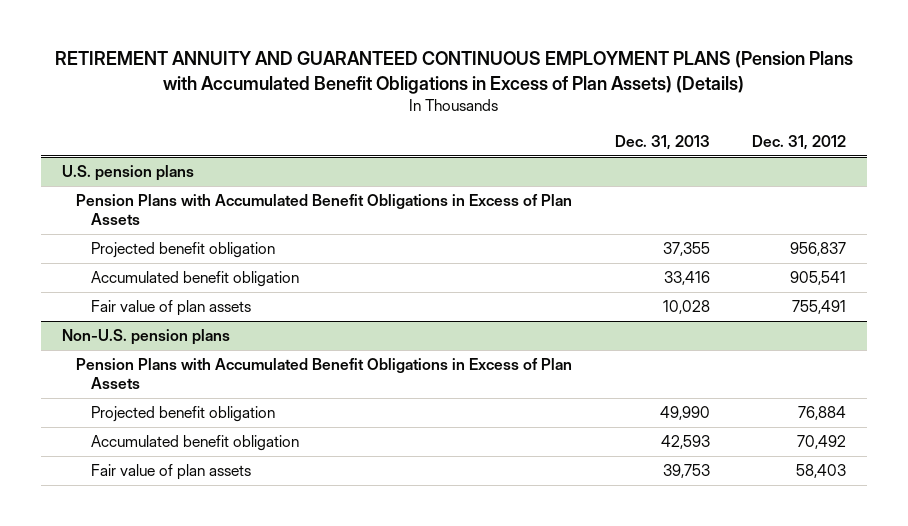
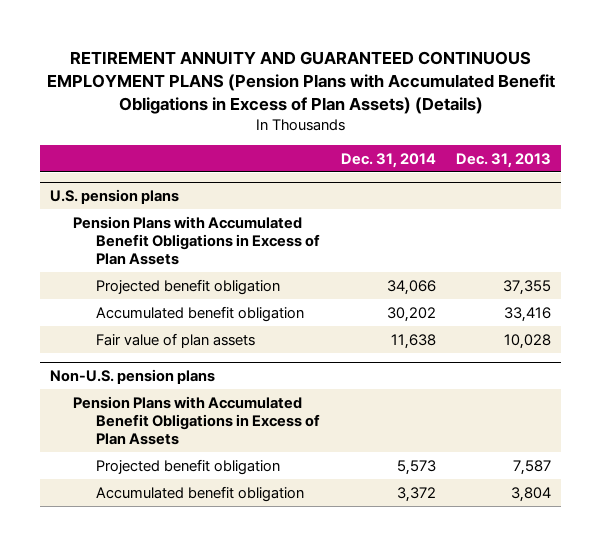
[751,134,846,150] Dec. 31, 2012 -> none
none -> [340,152,436,168] Dec. 31, 2014
[90,464,251,481] Fair value of plan assets -> none
[659,406,710,421] 49,990 -> [513,459,552,475] 7,587
[660,435,710,450] 42,593 -> [511,486,552,502] 3,804

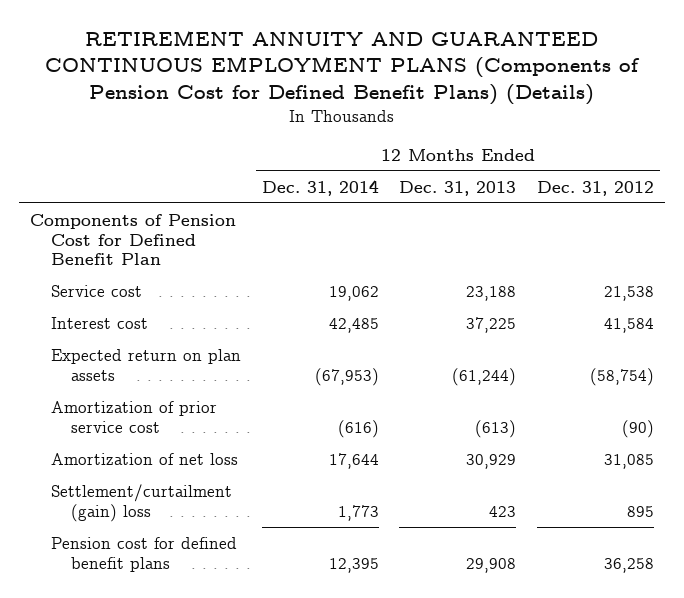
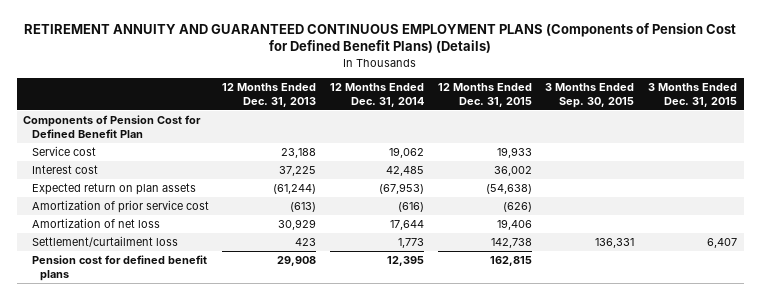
[537,180,655,196] Dec. 31, 2012 -> none
none -> [437,82,532,107] 12 Months Ended Dec. 31, 2015
none -> [545,82,635,108] 3 Months Ended Sep. 30, 2015
none -> [648,82,738,107] 3 Months Ended Dec. 31, 2015
[50,483,232,522] Settlement/curtailment (gain) loss -> [31,236,178,248] Settlement/curtailment loss

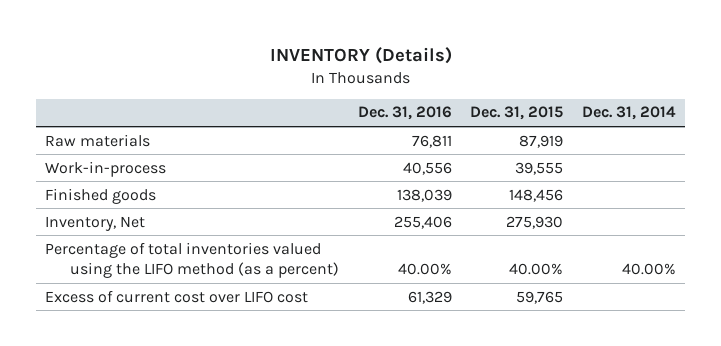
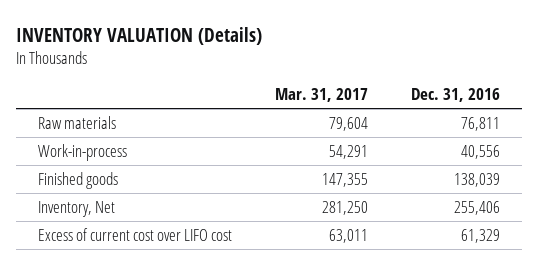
[269,46,452,64] INVENTORY (Details) -> [16,26,263,45] INVENTORY VALUATION (Details)
[470,106,564,121] Dec. 31, 2015 -> none
[582,106,677,121] Dec. 31, 2014 -> none
none -> [275,88,369,103] Mar. 31, 2017
[45,241,339,279] Percentage of total inventories valued using the LIFO method (as a percent) -> none

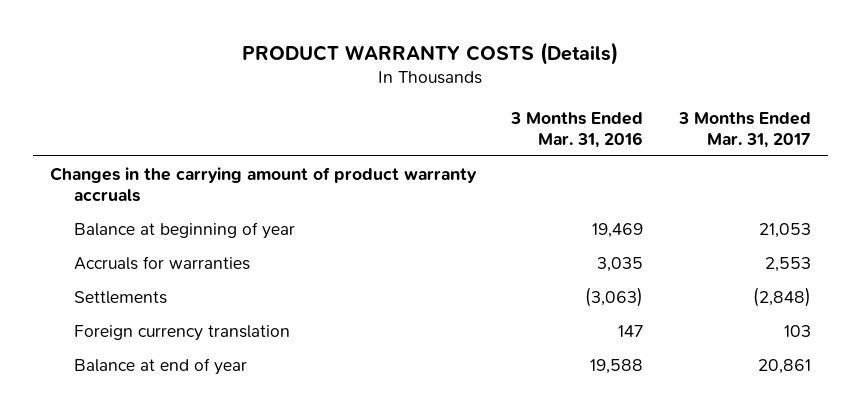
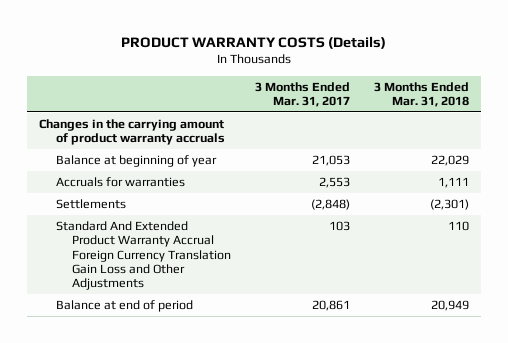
[510,111,644,148] 3 Months Ended Mar. 31, 2016 -> none
none -> [374,81,470,108] 3 Months Ended Mar. 31, 2018
[74,324,291,341] Foreign currency translation -> none
none -> [55,220,232,291] Standard And Extended Product Warranty Accrual Foreign Currency Translation Gain Loss and Other Adjustments
[74,357,248,375] Balance at end of year -> [55,299,193,312] Balance at end of period

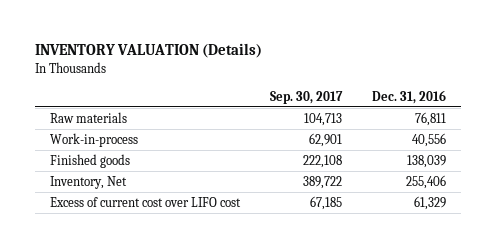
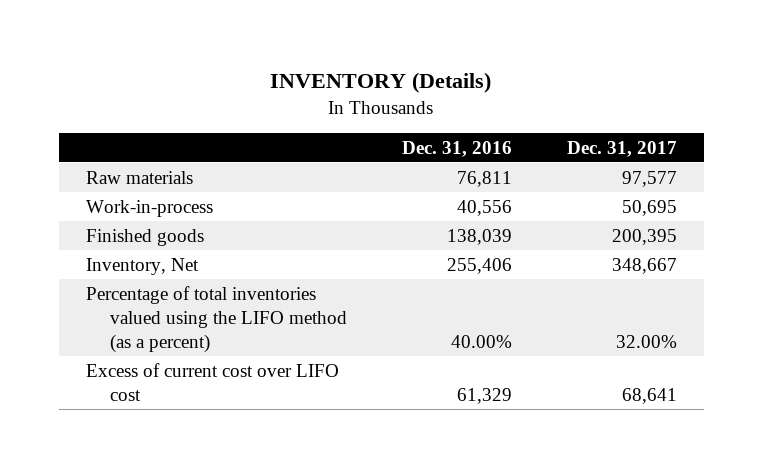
[35,43,263,59] INVENTORY VALUATION (Details) -> [270,72,492,94] INVENTORY (Details)
[269,90,343,104] Sep. 30, 2017 -> none
none -> [566,140,677,157] Dec. 31, 2017
none -> [85,285,348,353] Percentage of total inventories valued using the LIFO method (as a percent)

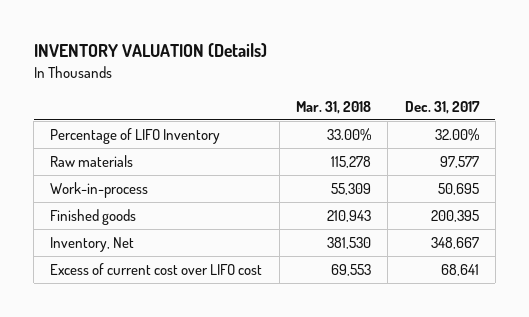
[270,72,492,94] INVENTORY (Details) -> [33,43,267,58] INVENTORY VALUATION (Details)
[402,140,513,157] Dec. 31, 2016 -> none
none -> [295,100,371,114] Mar. 31, 2018
none -> [50,127,221,144] Percentage of LIFO Inventory
[85,285,348,353] Percentage of total inventories valued using the LIFO method (as a percent) -> none

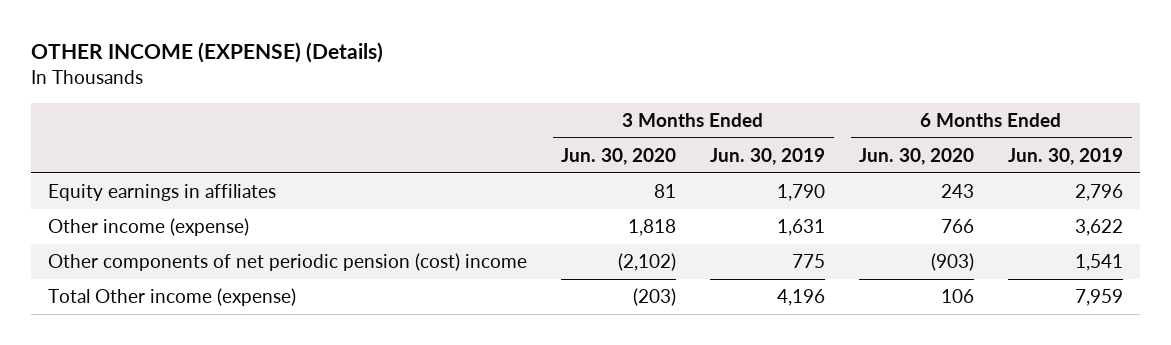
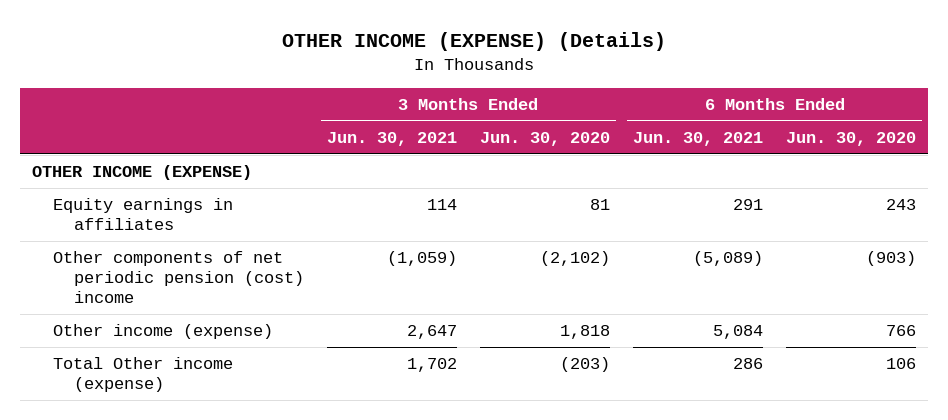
[710,147,826,165] Jun. 30, 2019 -> none
[1008,147,1124,165] Jun. 30, 2019 -> none
none -> [326,131,457,146] Jun. 30, 2021
none -> [633,131,764,146] Jun. 30, 2021
none -> [32,165,253,181] OTHER INCOME (EXPENSE)
[48,218,250,237] Other income (expense) -> [52,324,273,340] Other income (expense)

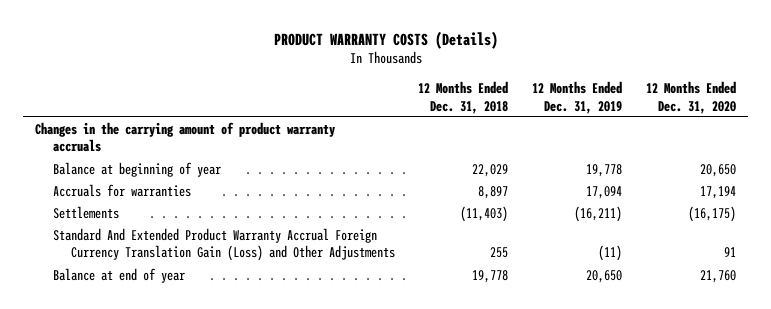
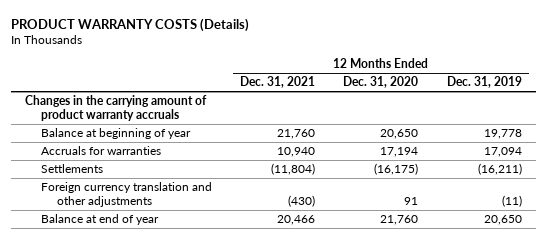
[418,81,509,114] 12 Months Ended Dec. 31, 2018 -> none
none -> [240,76,316,89] Dec. 31, 2021
[52,227,395,262] Standard And Extended Product Warranty Accrual Foreign Currency Translation Gain (Loss) and Other Adjustments -> [40,182,212,208] Foreign currency translation and other adjustments

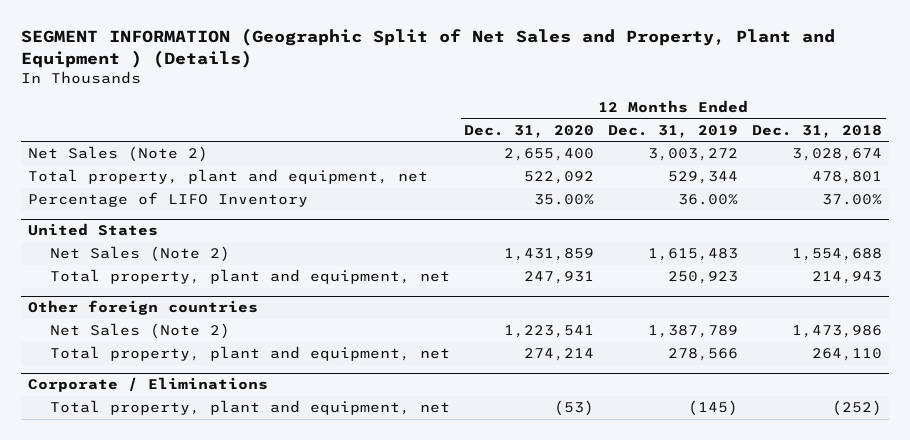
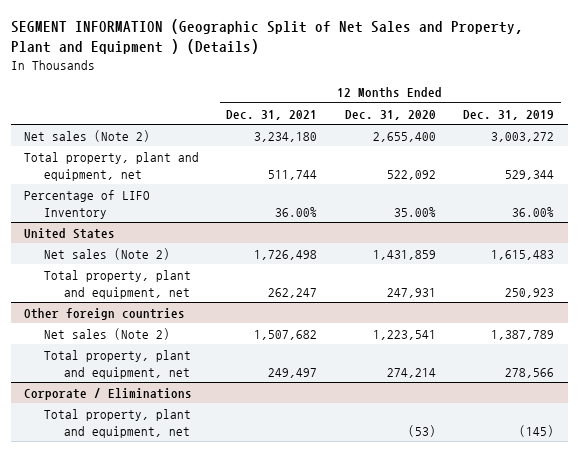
[752,125,883,139] Dec. 31, 2018 -> none
none -> [226,109,318,120] Dec. 31, 2021
[27,146,208,163] Net Sales (Note 2) -> [24,129,151,142] Net sales (Note 2)
[50,246,231,263] Net Sales (Note 2) -> [44,247,171,260] Net sales (Note 2)
[50,323,231,340] Net Sales (Note 2) -> [44,327,171,340] Net sales (Note 2)

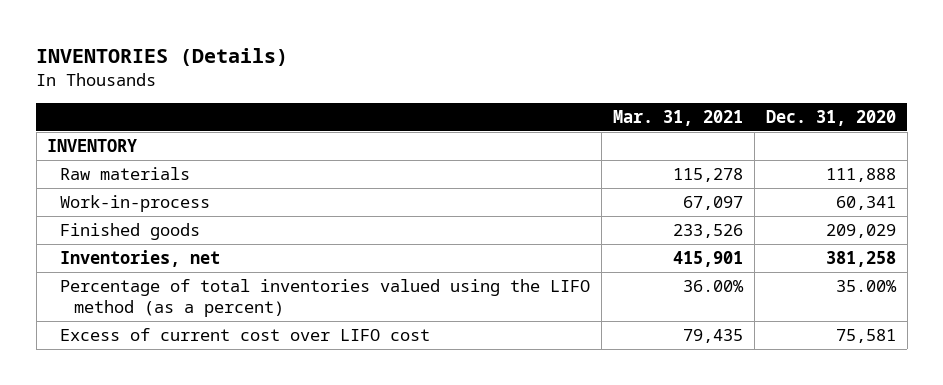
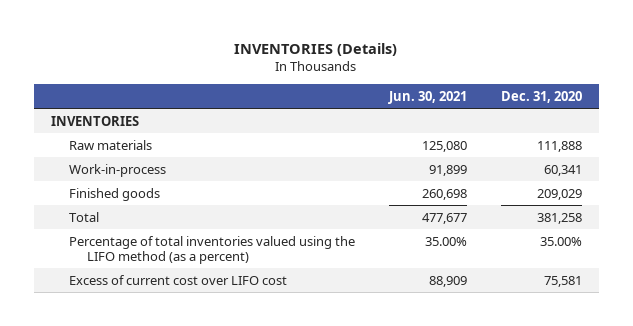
[613,110,744,127] Mar. 31, 2021 -> none
none -> [387,90,467,104] Jun. 30, 2021
[47,139,138,153] INVENTORY -> [51,115,140,126] INVENTORIES
[60,250,221,268] Inventories, net -> [68,211,99,222] Total

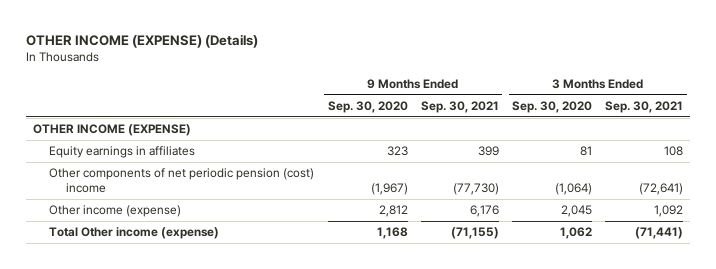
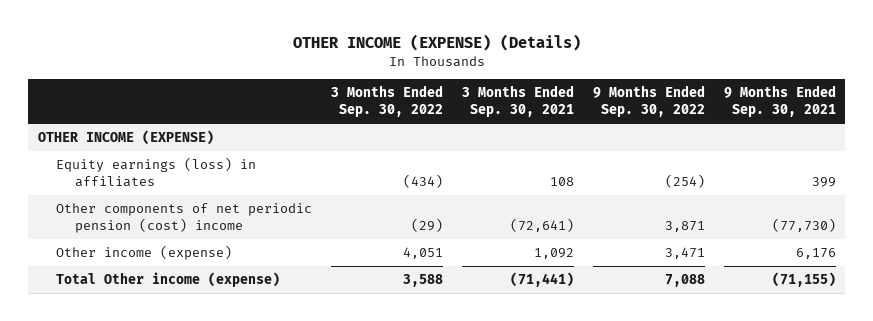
[327,100,408,113] Sep. 30, 2020 -> none
[512,100,593,113] Sep. 30, 2020 -> none
none -> [330,85,443,118] 3 Months Ended Sep. 30, 2022
none -> [592,85,705,118] 9 Months Ended Sep. 30, 2022
[49,146,196,159] Equity earnings in affiliates -> [56,157,257,188] Equity earnings (loss) in affiliates

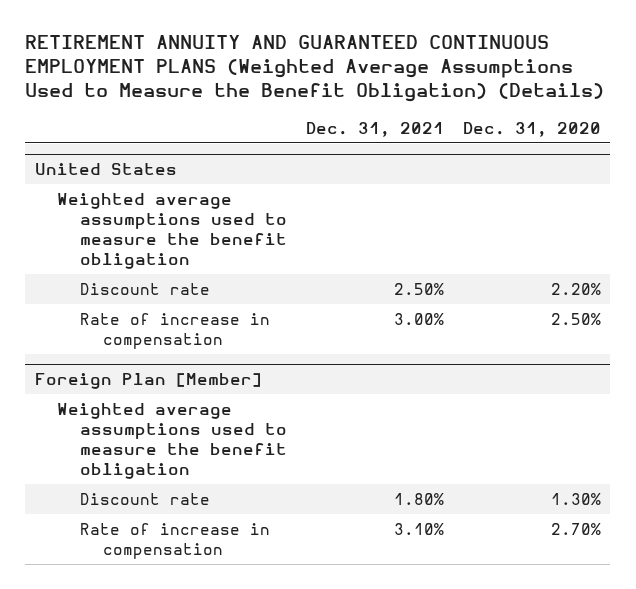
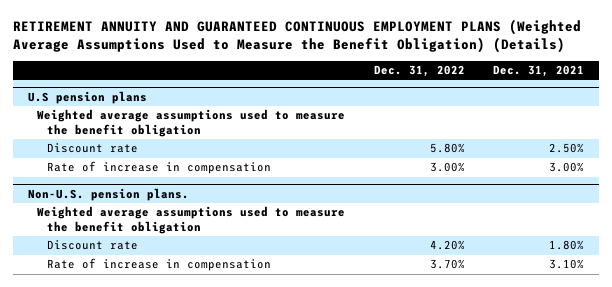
[462,121,601,137] Dec. 31, 2020 -> none
none -> [373,65,465,78] Dec. 31, 2022
[34,162,177,175] United States -> [27,90,147,104] U.S pension plans
[34,372,262,389] Foreign Plan [Member] -> none
none -> [27,187,189,201] Non-U.S. pension plans.

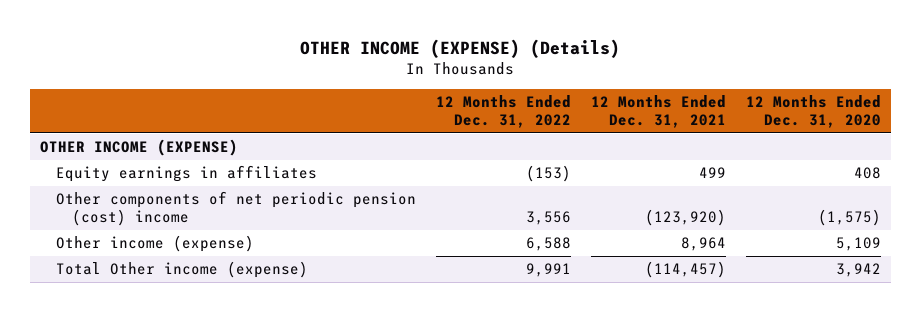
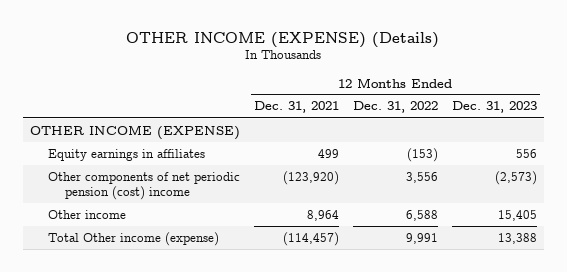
[745,95,881,129] 12 Months Ended Dec. 31, 2020 -> none
none -> [451,101,537,114] Dec. 31, 2023
[56,235,255,253] Other income (expense) -> [47,209,126,219] Other income

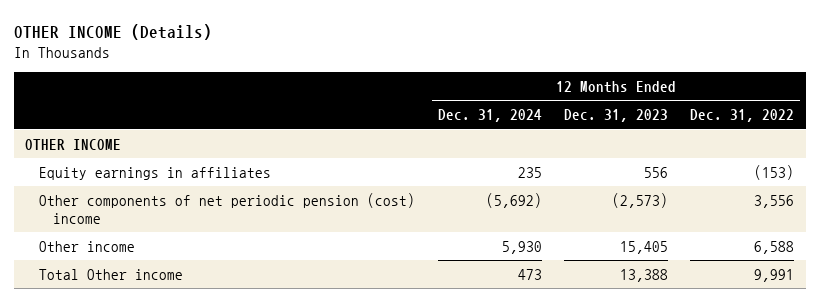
[126,31,440,48] OTHER INCOME (EXPENSE) (Details) -> [14,24,213,41] OTHER INCOME (Details)
[254,101,340,114] Dec. 31, 2021 -> none
none -> [437,109,542,123] Dec. 31, 2024
[30,124,241,140] OTHER INCOME (EXPENSE) -> [25,138,122,150] OTHER INCOME
[47,231,219,246] Total Other income (expense) -> [39,268,184,280] Total Other income

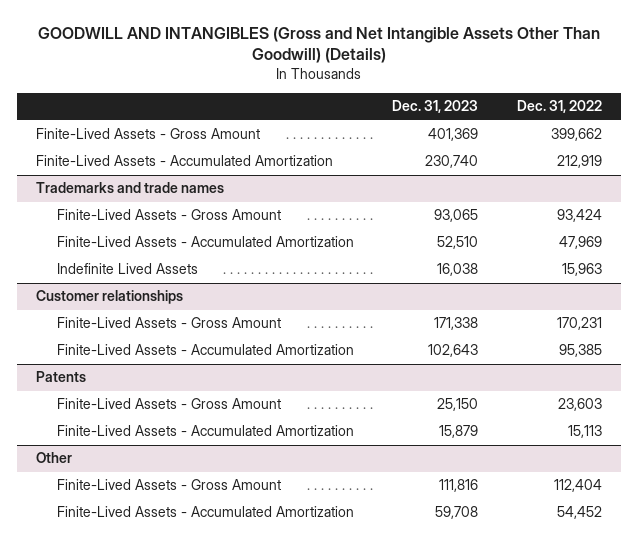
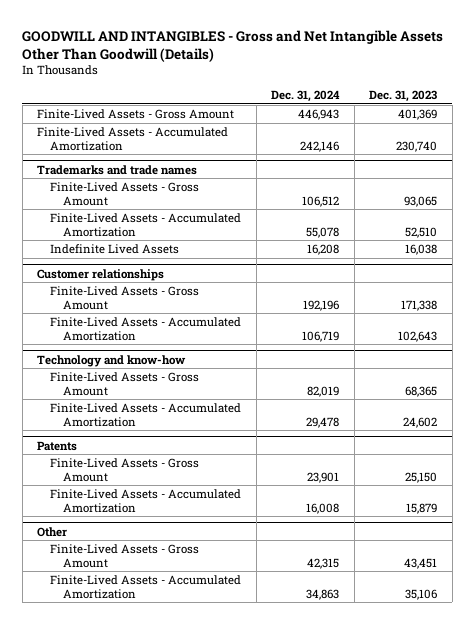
[38,26,601,64] GOODWILL AND INTANGIBLES (Gross and Net Intangible Assets Other Than Goodwill) (Details) -> [22,29,444,62] GOODWILL AND INTANGIBLES - Gross and Net Intangible Assets Other Than Goodwill (Details)
[516,100,602,114] Dec. 31, 2022 -> none
none -> [271,90,341,103] Dec. 31, 2024
none -> [37,354,187,367] Technology and know-how
none -> [50,372,200,396] Finite-Lived Assets - Gross Amount
none -> [50,403,242,427] Finite-Lived Assets - Accumulated Amortization
[439,479,479,493] 111,816 -> [404,557,438,569] 43,451
[435,506,479,520] 59,708 -> [405,588,438,600] 35,106

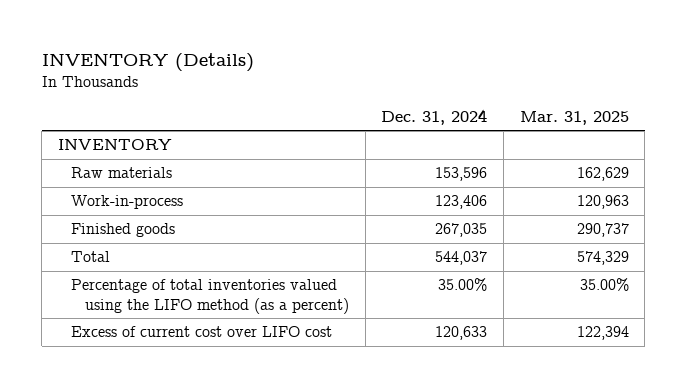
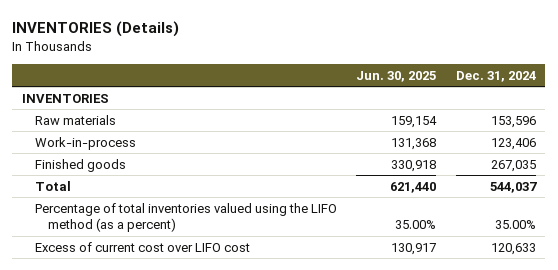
[41,52,254,72] INVENTORY (Details) -> [12,20,180,37] INVENTORIES (Details)
[519,110,629,125] Mar. 31, 2025 -> none
none -> [356,70,437,82] Jun. 30, 2025
[57,139,172,151] INVENTORY -> [21,93,109,103] INVENTORIES

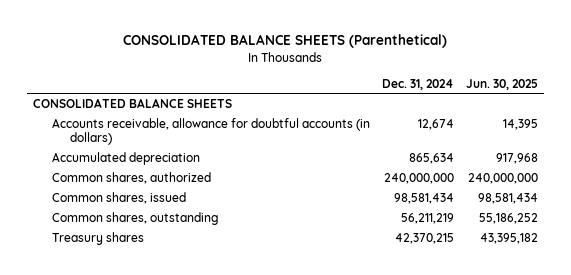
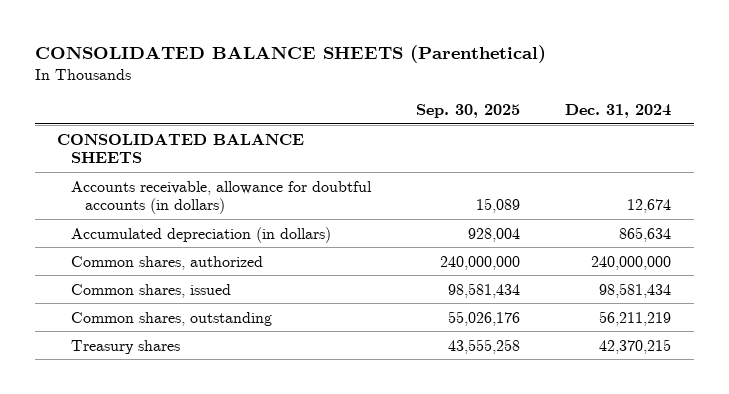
[465,78,538,90] Jun. 30, 2025 -> none
none -> [416,104,521,119] Sep. 30, 2025
[51,152,200,166] Accumulated depreciation -> [70,226,331,243] Accumulated depreciation (in dollars)

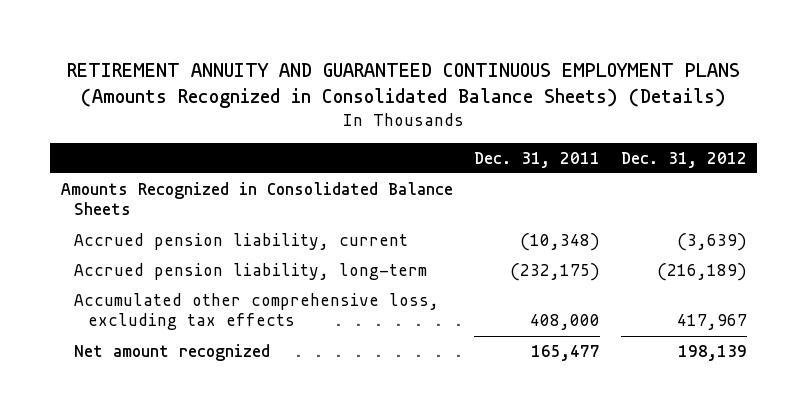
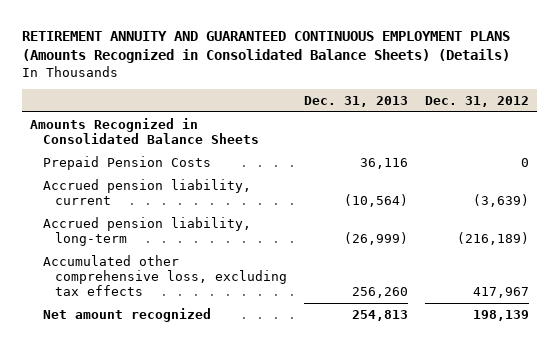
[473,151,600,168] Dec. 31, 2011 -> none
none -> [303,95,408,107] Dec. 31, 2013
none -> [42,155,211,170] Prepaid Pension Costs

